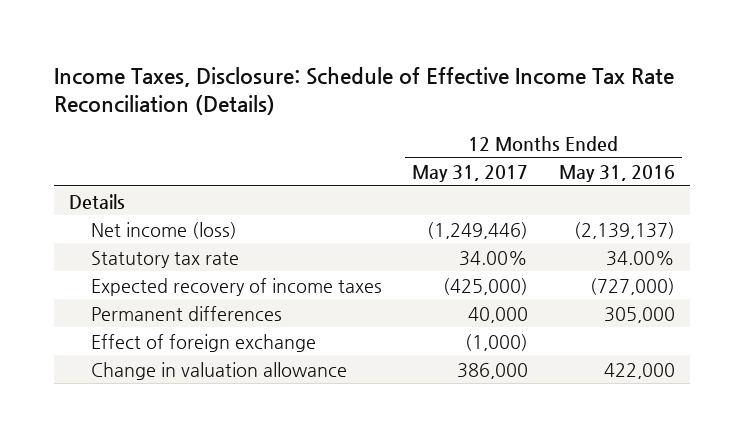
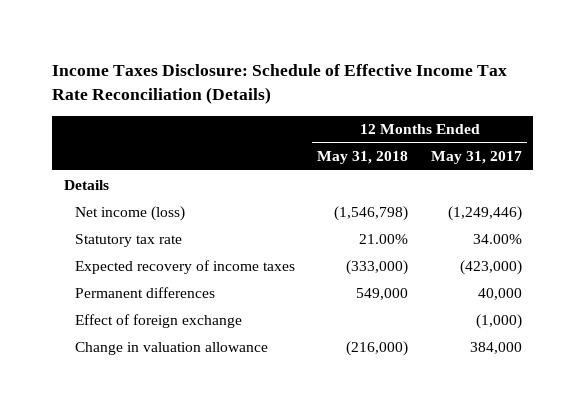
[54,66,675,115] Income Taxes, Disclosure: Schedule of Effective Income Tax Rate Reconciliation (Details) -> [52,64,508,105] Income Taxes Disclosure: Schedule of Effective Income Tax Rate Reconciliation (Details)
[558,165,675,183] May 31, 2016 -> none
none -> [317,151,409,165] May 31, 2018
[443,277,529,295] (425,000) -> [459,259,522,275] (423,000)
[457,362,529,379] 386,000 -> [469,341,522,354] 384,000

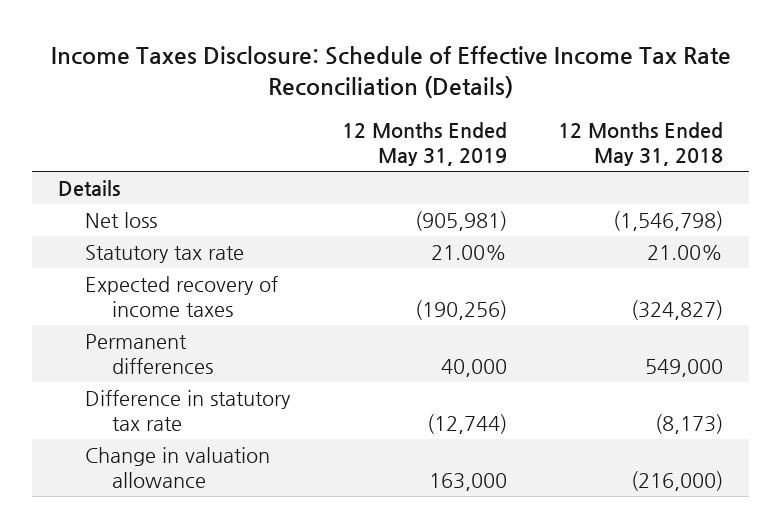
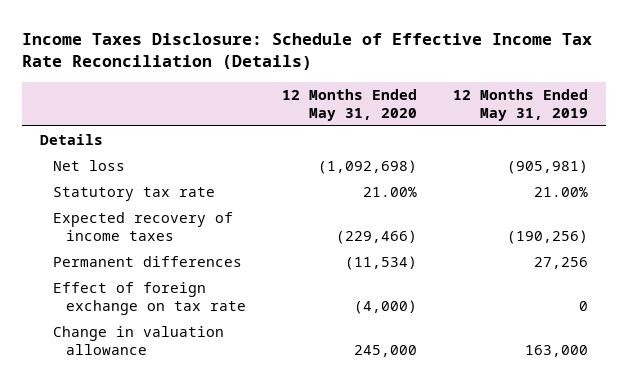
[557,122,723,167] 12 Months Ended May 31, 2018 -> none
none -> [282,88,418,121] 12 Months Ended May 31, 2020
[440,358,507,377] 40,000 -> [534,257,589,270] 27,256
[85,390,292,431] Difference in statutory tax rate -> [53,282,247,315] Effect of foreign exchange on tax rate
[426,413,507,434] (12,744) -> [579,300,589,311] 0

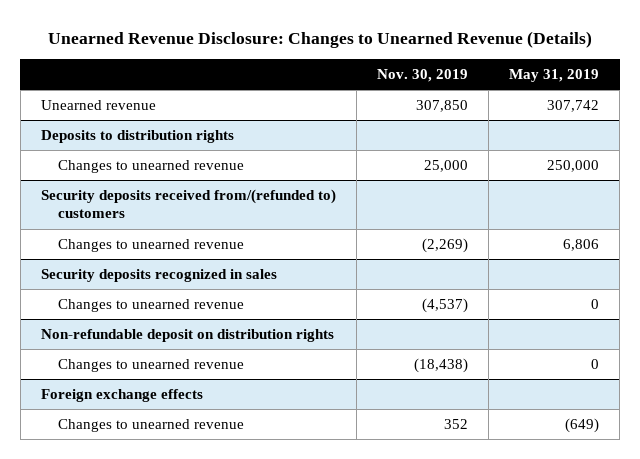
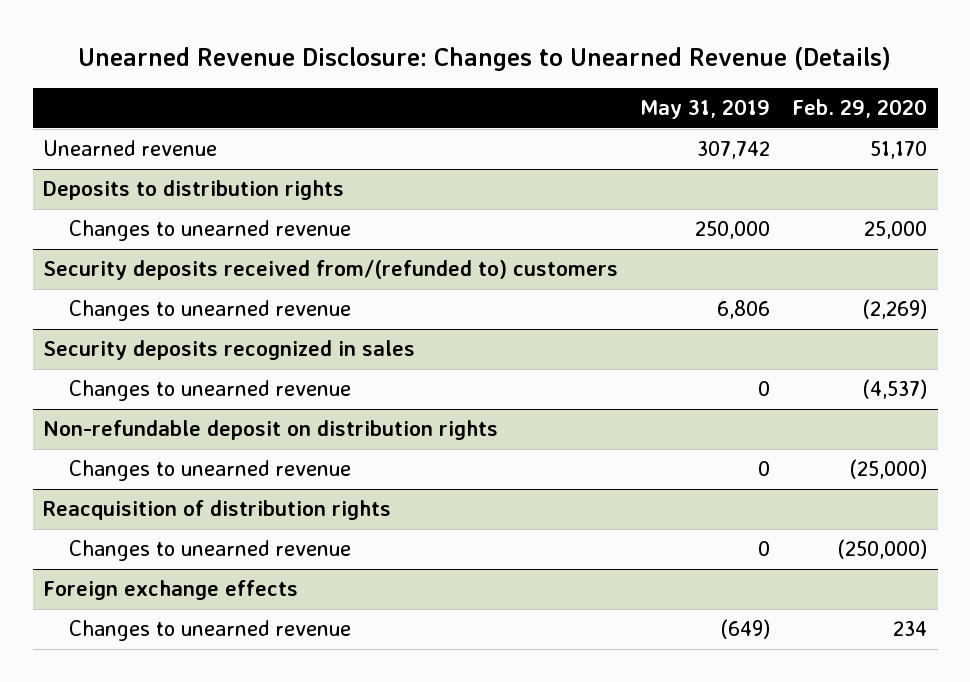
[377,69,469,83] Nov. 30, 2019 -> none
none -> [792,99,928,119] Feb. 29, 2020
none -> [43,500,392,521] Reacquisition of distribution rights
none -> [68,540,351,562] Changes to unearned revenue

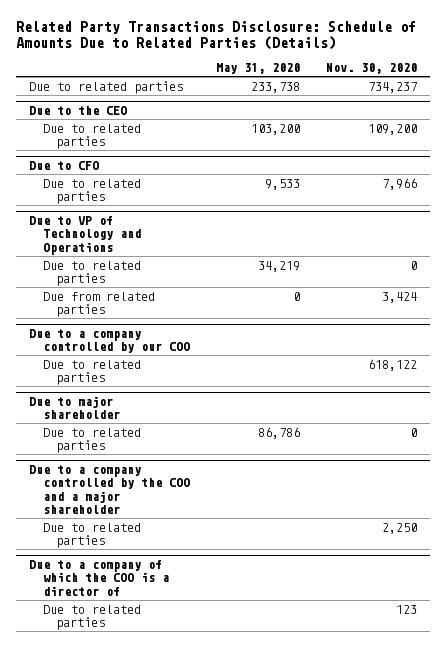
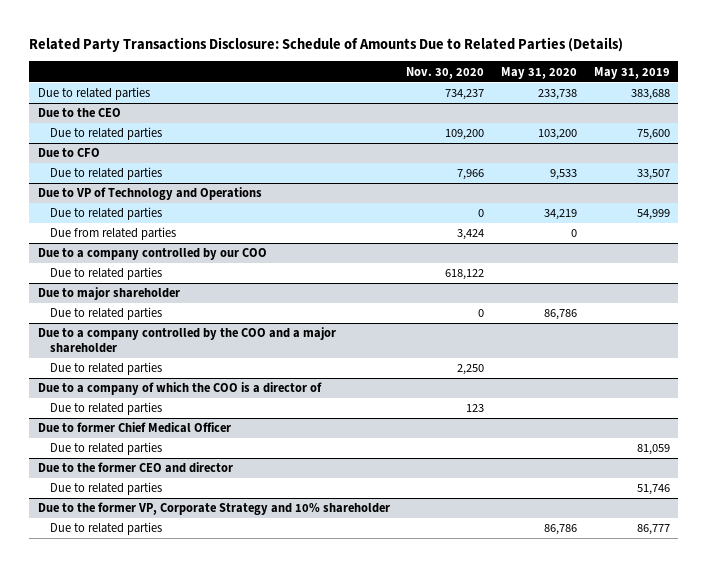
none -> [593,66,670,79] May 31, 2019
none -> [37,422,231,434] Due to former Chief Medical Officer
none -> [49,442,162,456] Due to related parties
none -> [37,462,233,474] Due to the former CEO and director
none -> [49,482,162,496] Due to related parties
none -> [37,502,390,516] Due to the former VP, Corporate Strategy and 10% shareholder
none -> [49,522,162,536] Due to related parties

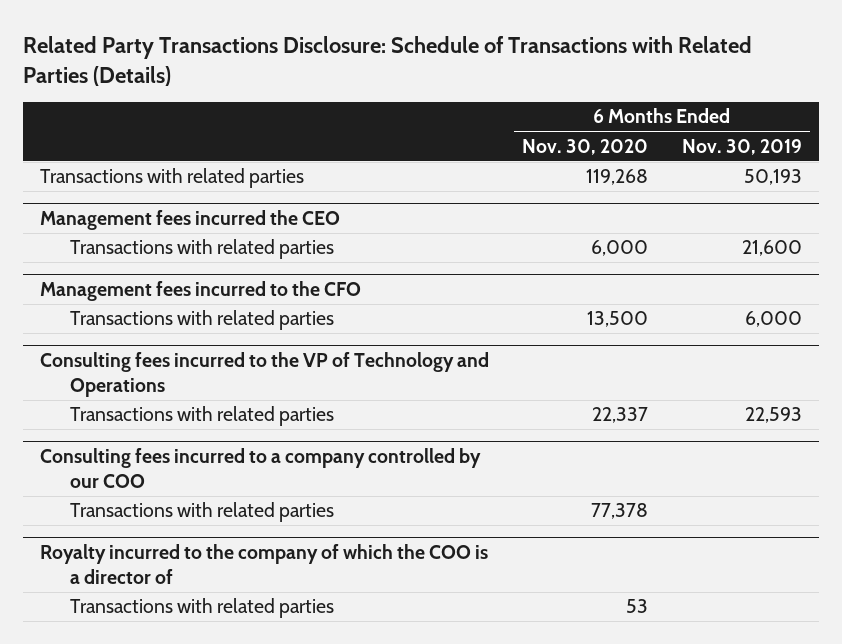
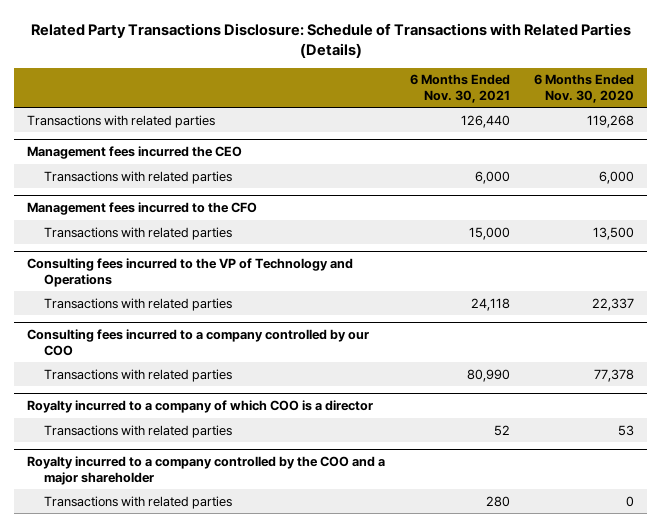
[682,138,803,155] Nov. 30, 2019 -> none
none -> [409,74,510,104] 6 Months Ended Nov. 30, 2021
[39,543,488,584] Royalty incurred to the company of which the COO is a director of -> [26,400,373,414] Royalty incurred to a company of which COO is a director
none -> [26,456,385,486] Royalty incurred to a company controlled by the COO and a major shareholder
none -> [44,495,233,509] Transactions with related parties

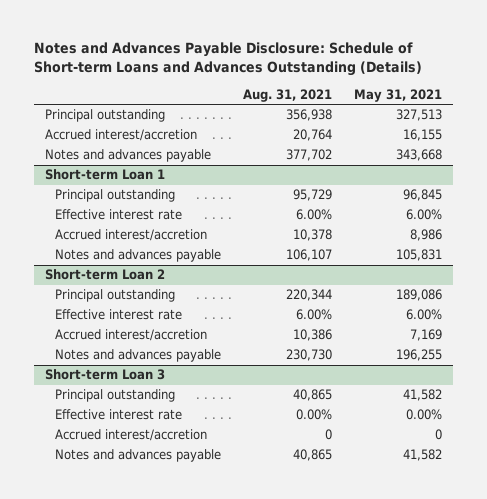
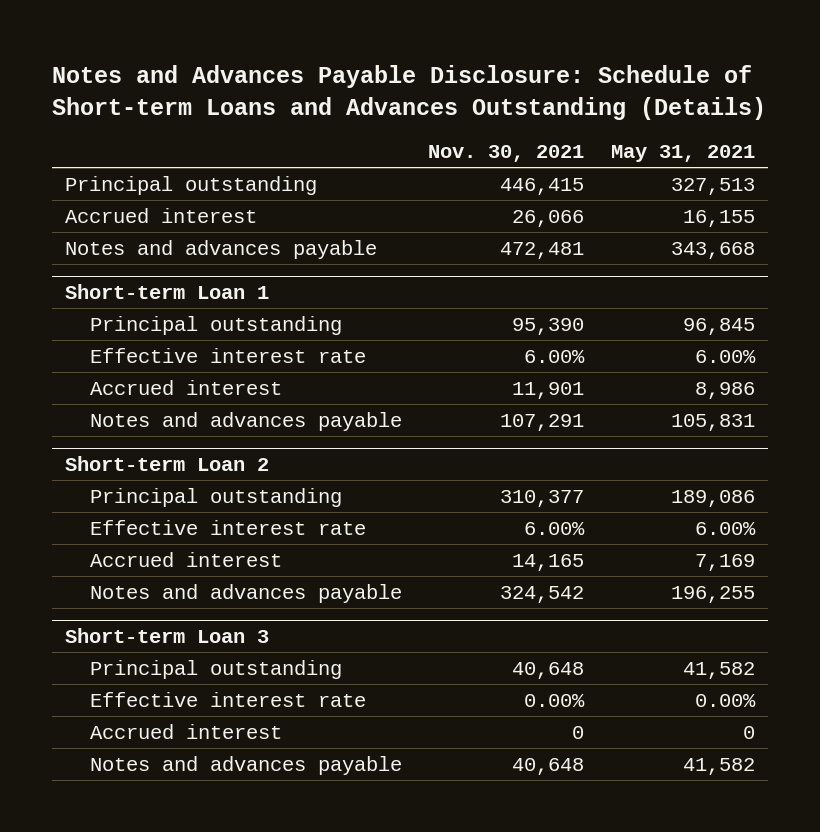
[242,88,332,102] Aug. 31, 2021 -> none
none -> [428,145,585,163] Nov. 30, 2021
[44,129,197,142] Accrued interest/accretion -> [65,207,258,223] Accrued interest
[54,229,207,242] Accrued interest/accretion -> [89,379,282,395] Accrued interest
[54,329,207,342] Accrued interest/accretion -> [89,551,282,567] Accrued interest
[54,429,207,442] Accrued interest/accretion -> [89,723,282,739] Accrued interest

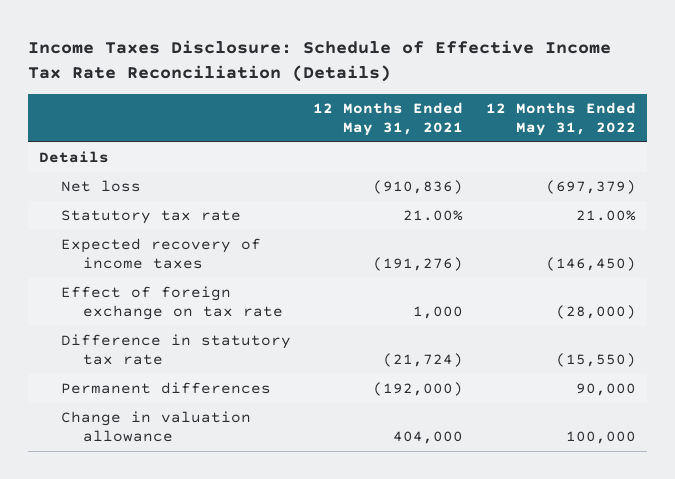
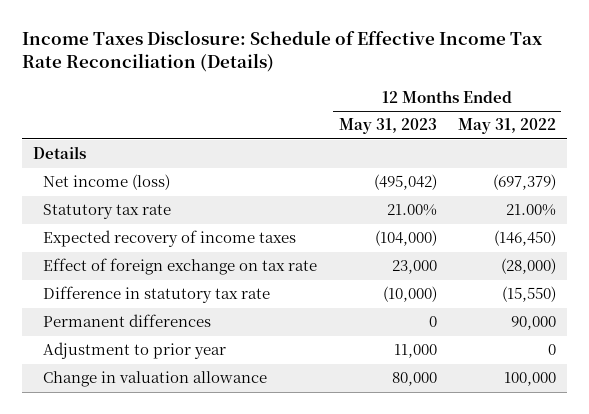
[313,101,464,137] 12 Months Ended May 31, 2021 -> none
none -> [338,118,437,135] May 31, 2023
[61,180,142,193] Net loss -> [43,174,171,191] Net income (loss)
none -> [43,342,227,360] Adjustment to prior year

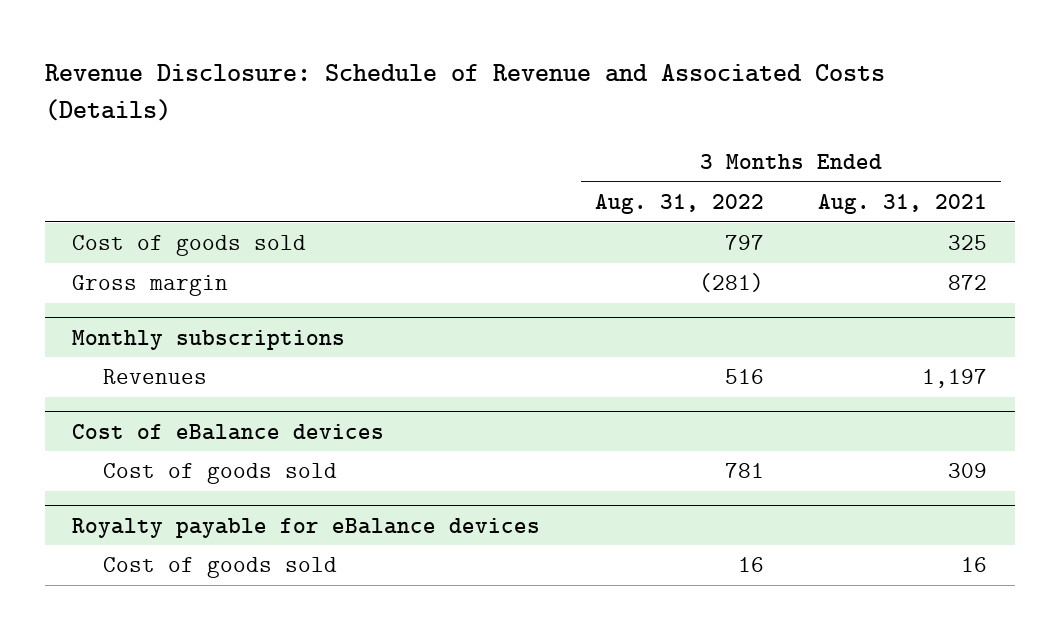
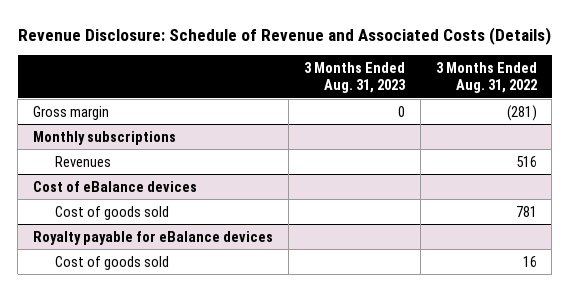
[818,194,988,215] Aug. 31, 2021 -> none
none -> [303,62,406,94] 3 Months Ended Aug. 31, 2023
[72,235,307,257] Cost of goods sold -> none

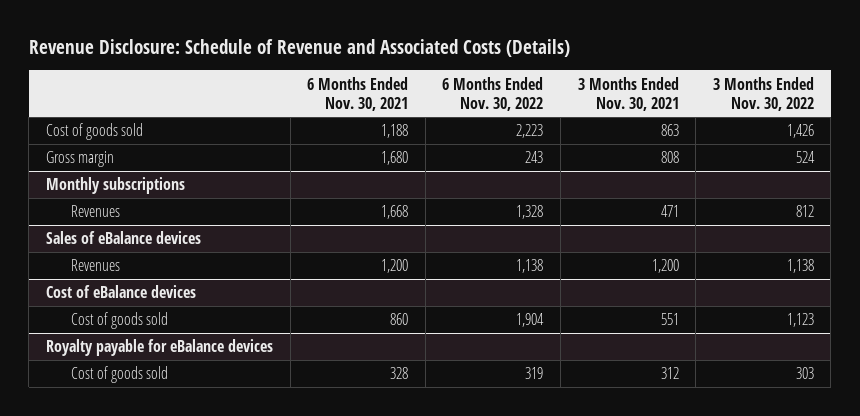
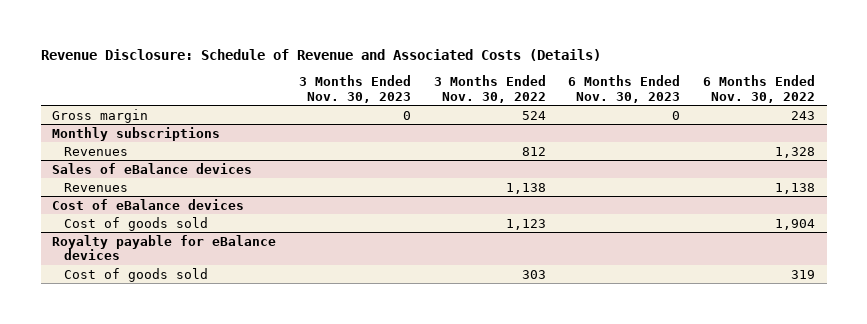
[307,76,409,111] 6 Months Ended Nov. 30, 2021 -> none
[577,76,679,111] 3 Months Ended Nov. 30, 2021 -> none
none -> [298,74,411,103] 3 Months Ended Nov. 30, 2023
none -> [568,74,681,103] 6 Months Ended Nov. 30, 2023
[46,123,144,141] Cost of goods sold -> none

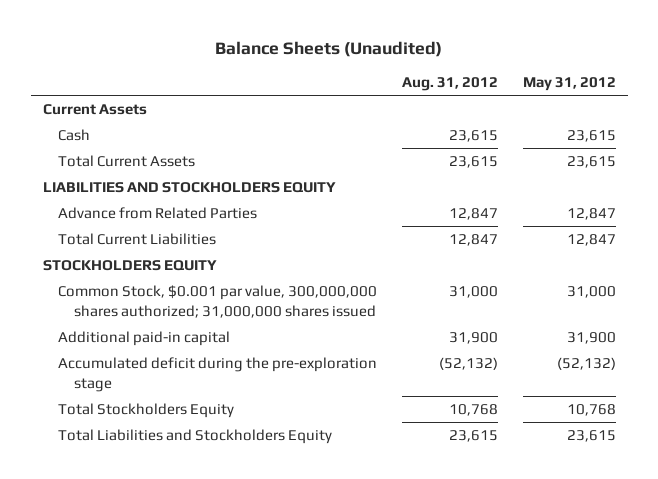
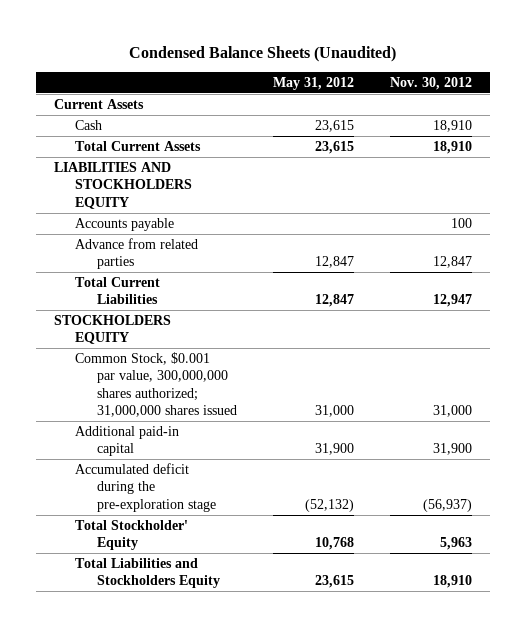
[215,41,443,58] Balance Sheets (Unaudited) -> [128,45,396,62] Condensed Balance Sheets (Unaudited)
[402,77,499,92] Aug. 31, 2012 -> none
none -> [389,76,472,90] Nov. 30, 2012
none -> [75,218,175,232] Accounts payable
[58,206,258,219] Advance from Related Parties -> [75,238,199,270] Advance from related parties
[58,402,235,418] Total Stockholders Equity -> [75,520,189,551] Total Stockholder' Equity

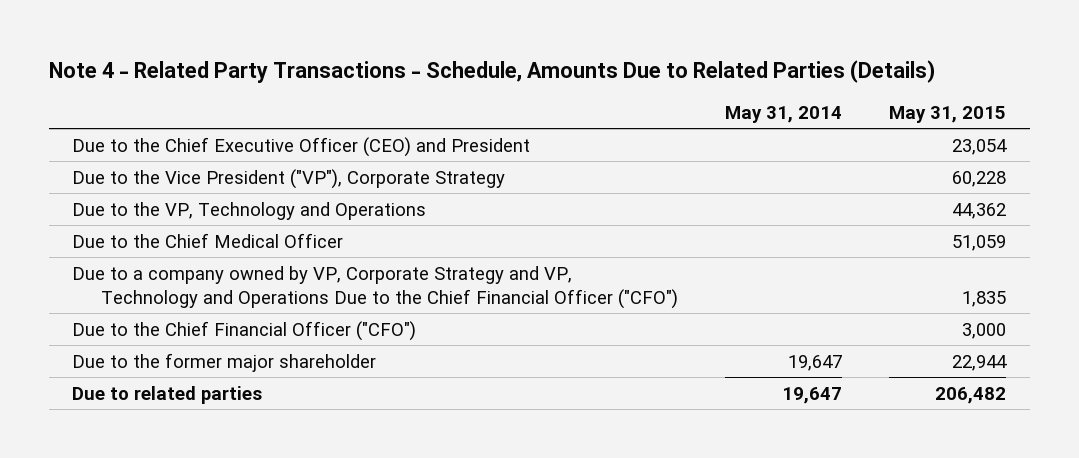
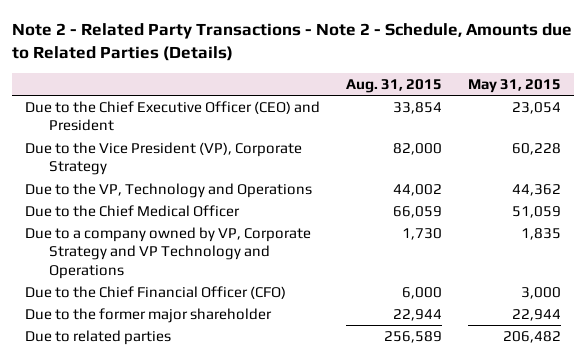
[48,59,935,83] Note 4 - Related Party Transactions - Schedule, Amounts Due to Related Parties (Details) -> [12,23,573,62] Note 2 - Related Party Transactions - Note 2 - Schedule, Amounts due to Related Parties (Details)
[725,105,843,123] May 31, 2014 -> none
none -> [346,79,443,94] Aug. 31, 2015
[72,168,506,189] Due to the Vice President ("VP"), Corporate Strategy -> [25,141,303,176] Due to the Vice President (VP), Corporate Strategy
[72,265,679,309] Due to a company owned by VP, Corporate Strategy and VP, Technology and Operations Due to the Chief Financial Officer ("CFO") -> [25,226,312,279] Due to a company owned by VP, Corporate Strategy and VP Technology and Operations
[72,320,417,341] Due to the Chief Financial Officer ("CFO") -> [25,285,287,299] Due to the Chief Financial Officer (CFO)

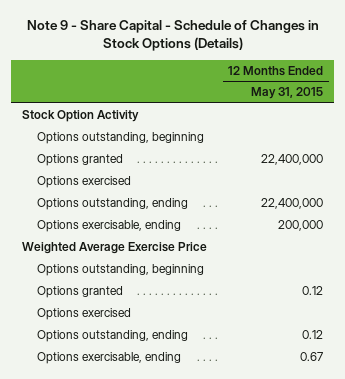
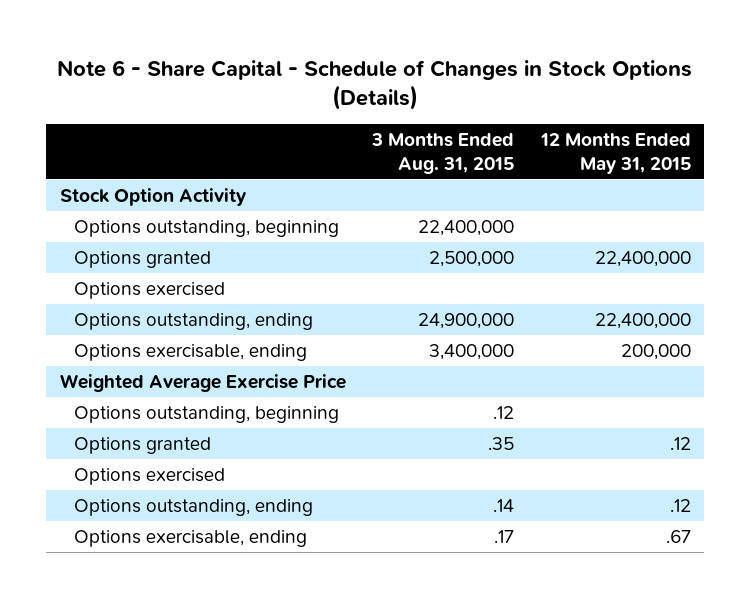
[26,19,319,51] Note 9 - Share Capital - Schedule of Changes in Stock Options (Details) -> [57,59,693,111] Note 6 - Share Capital - Schedule of Changes in Stock Options (Details)
none -> [371,133,515,174] 3 Months Ended Aug. 31, 2015
[302,286,324,296] 0.12 -> [669,437,691,451] .12
[302,330,324,340] 0.12 -> [669,499,691,513] .12
[300,352,324,362] 0.67 -> [665,530,691,544] .67

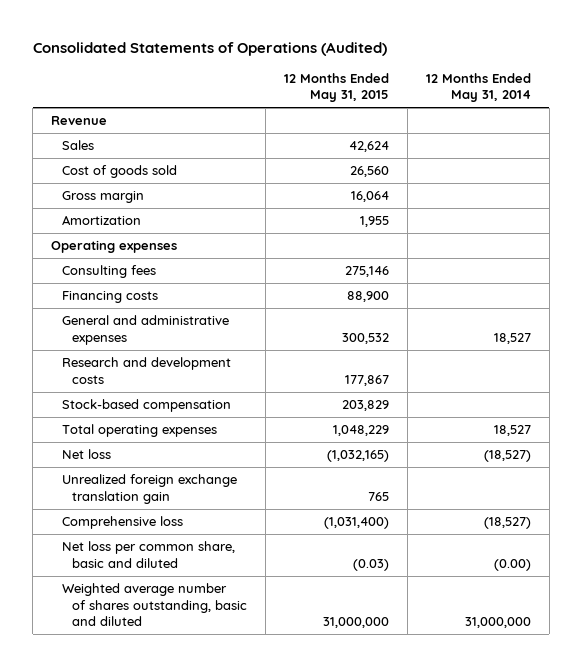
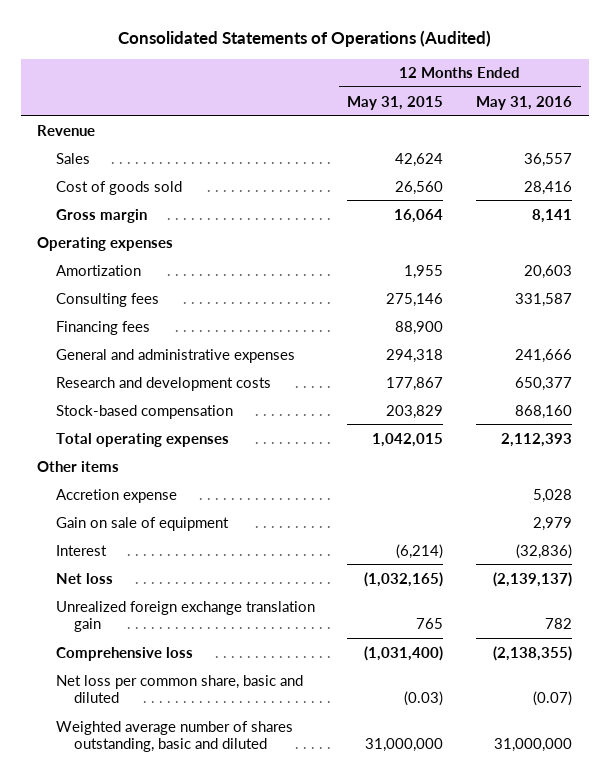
[425,72,531,103] 12 Months Ended May 31, 2014 -> none
none -> [476,95,573,110] May 31, 2016
[61,215,141,226] Amortization -> [55,264,141,276] Amortization
[61,291,158,304] Financing costs -> [55,320,150,335] Financing fees
[342,332,390,344] 300,532 -> [386,348,444,363] 294,318
[333,425,390,437] 1,048,229 -> [372,432,444,447] 1,042,015
none -> [37,460,120,472] Other items
none -> [55,488,177,503] Accretion expense
none -> [55,516,229,531] Gain on sale of equipment
none -> [55,544,107,556] Interest

